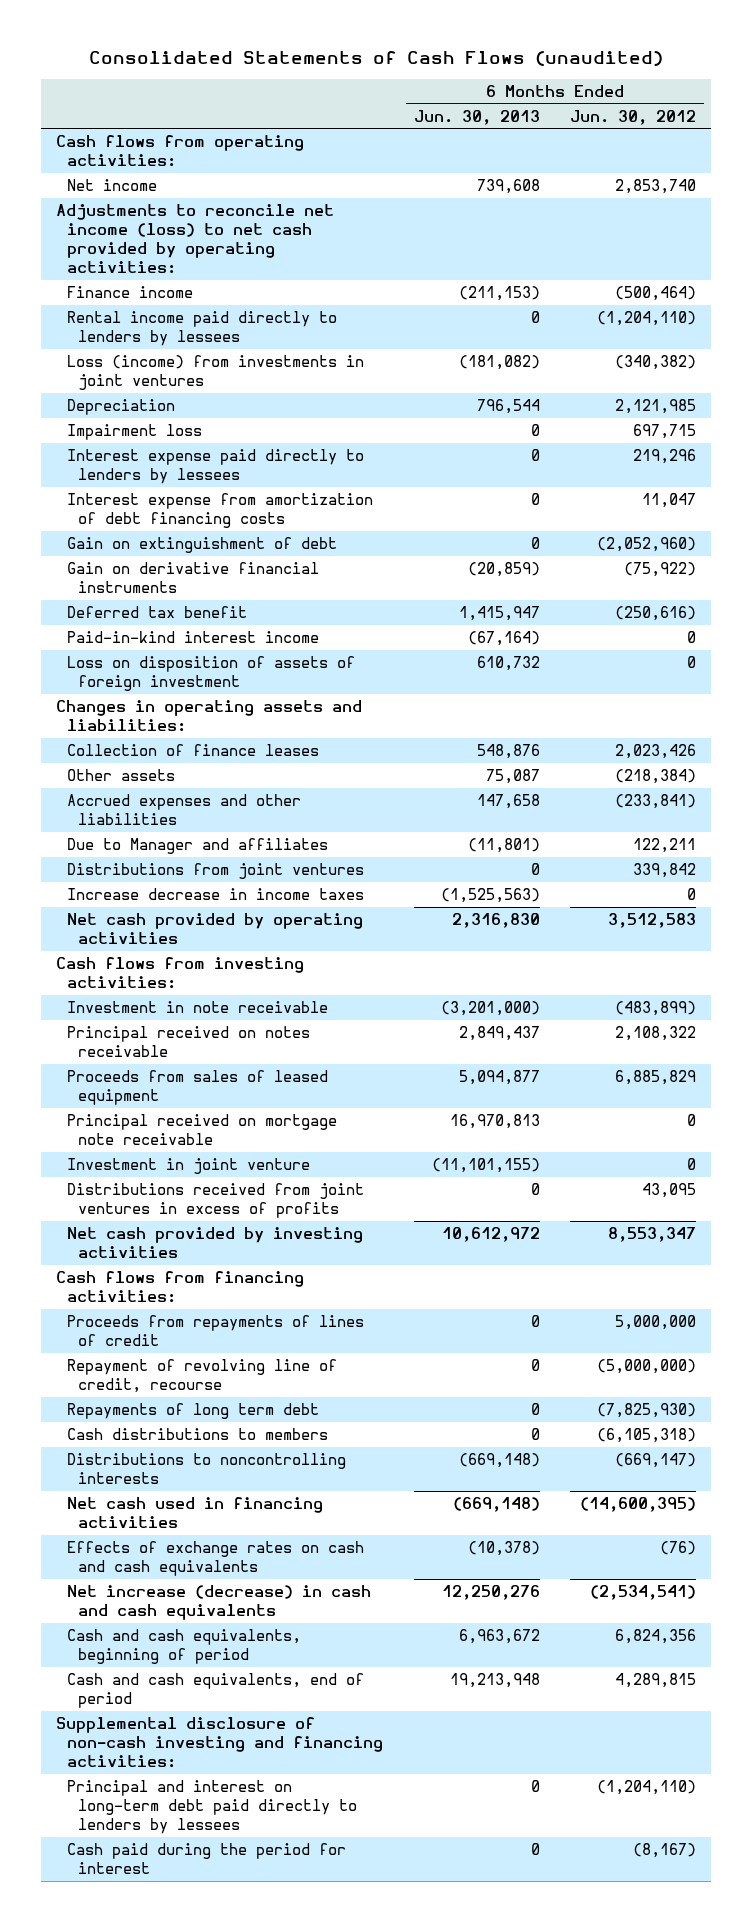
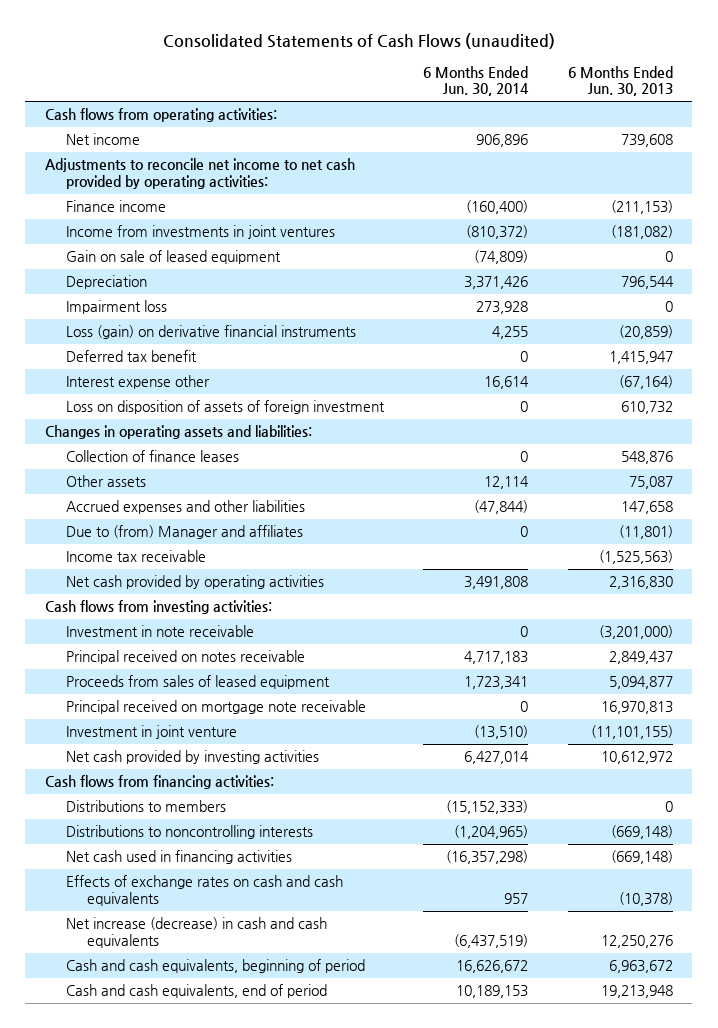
[569,109,696,125] Jun. 30, 2012 -> none
none -> [423,65,530,97] 6 Months Ended Jun. 30, 2014
[55,204,334,275] Adjustments to reconcile net income (loss) to net cash provided by operating activities: -> [44,158,355,189] Adjustments to reconcile net income to net cash provided by operating activities:
[67,311,338,347] Rental income paid directly to lenders by lessees -> none
[67,355,365,391] Loss (income) from investments in joint ventures -> [66,225,336,240] Income from investments in joint ventures
none -> [66,250,282,265] Gain on sale of leased equipment
[67,449,365,485] Interest expense paid directly to lenders by lessees -> none
[67,493,374,529] Interest expense from amortization of debt financing costs -> none
[67,537,338,554] Gain on extinguishment of debt -> none
[67,562,320,594] Gain on derivative financial instruments -> [66,325,357,340] Loss (gain) on derivative financial instruments
[67,631,320,644] Paid-in-kind interest income -> [66,375,211,390] Interest expense other
[67,863,365,880] Distributions from joint ventures -> none
[67,838,329,855] Due to Manager and affiliates -> [66,525,304,540] Due to (from) Manager and affiliates
[67,888,365,901] Increase decrease in income taxes -> [66,550,207,563] Income tax receivable
[67,1183,365,1219] Distributions received from joint ventures in excess of profits -> none
[67,1315,365,1347] Proceeds from repayments of lines of credit -> none
[67,1359,338,1394] Repayment of revolving line of credit, recourse -> none
[67,1403,320,1420] Repayments of long term debt -> none
[67,1428,329,1441] Cash distributions to members -> [66,800,227,813] Distributions to members
[55,1717,384,1769] Supplemental disclosure of non-cash investing and financing activities: -> none
[67,1780,358,1835] Principal and interest on long-term debt paid directly to lenders by lessees -> none
[67,1843,347,1875] Cash paid during the period for interest -> none

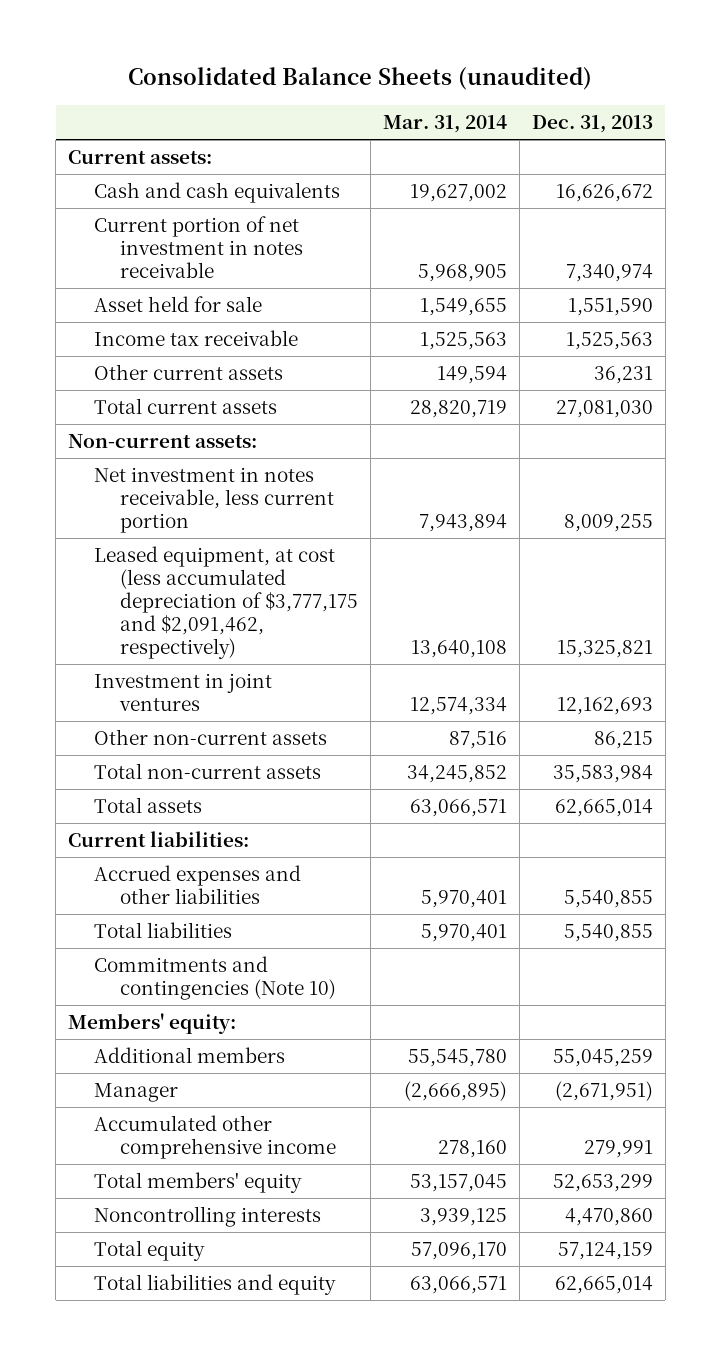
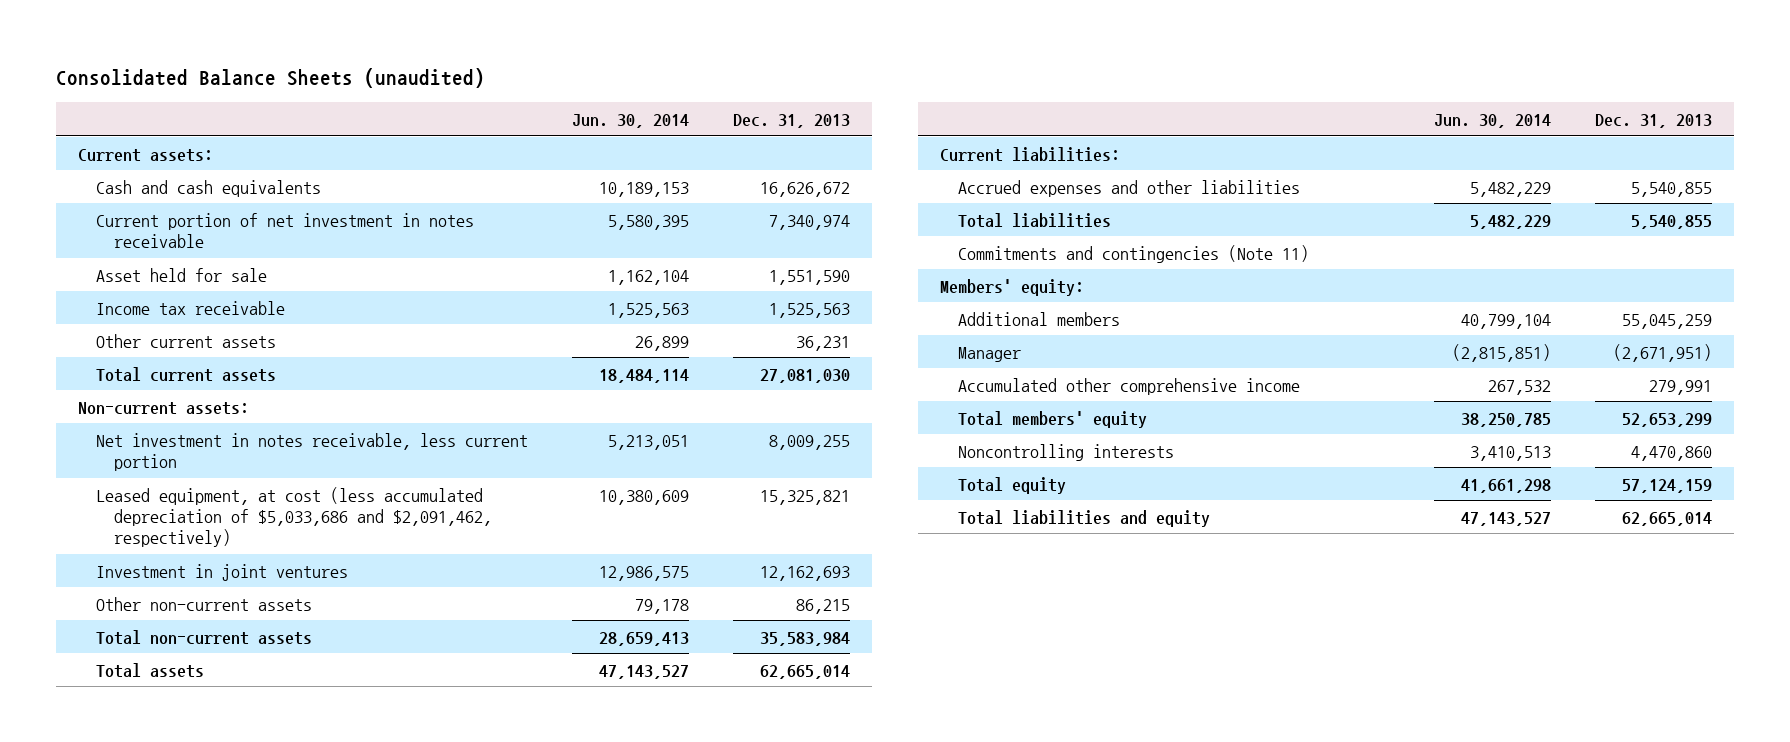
[382,114,507,133] Mar. 31, 2014 -> none
none -> [572,113,690,128] Jun. 30, 2014
[93,546,358,659] Leased equipment, at cost (less accumulated depreciation of $3,777,175 and $2,091,462, respectively) -> [96,486,493,547] Leased equipment, at cost (less accumulated depreciation of $5,033,686 and $2,091,462, respectively)
[93,956,336,1001] Commitments and contingencies (Note 10) -> [957,244,1309,263] Commitments and contingencies (Note 11)

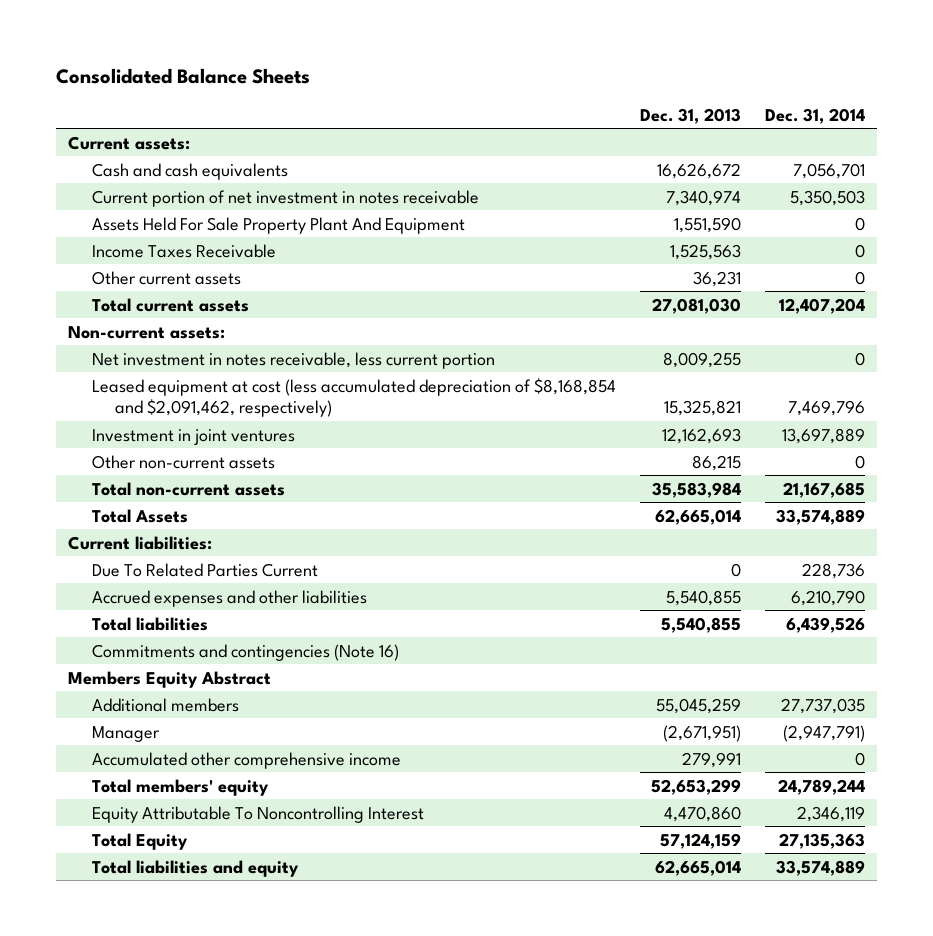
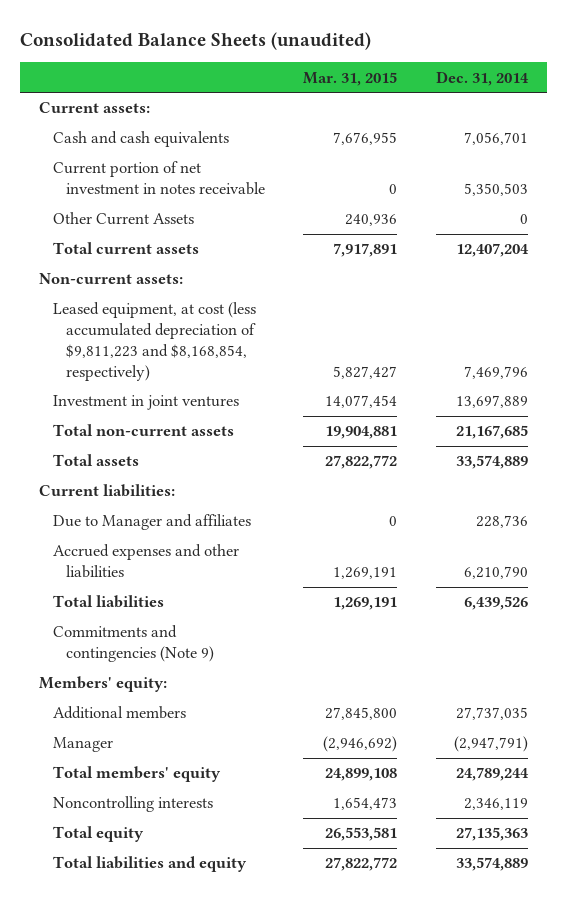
[55,68,310,85] Consolidated Balance Sheets -> [19,31,371,50] Consolidated Balance Sheets (unaudited)
[639,107,741,124] Dec. 31, 2013 -> none
none -> [303,71,398,86] Mar. 31, 2015
[91,216,465,234] Assets Held For Sale Property Plant And Equipment -> none
[91,243,276,258] Income Taxes Receivable -> none
[91,270,241,285] Other current assets -> [52,212,194,226] Other Current Assets
[91,351,495,369] Net investment in notes receivable, less current portion -> none
[91,377,616,417] Leased equipment at cost (less accumulated depreciation of $8,168,854 and $2,091,462, respectively) -> [52,302,257,381] Leased equipment, at cost (less accumulated depreciation of $9,811,223 and $8,168,854, respectively)
[91,454,275,469] Other non-current assets -> none
[91,508,188,523] Total Assets -> [52,454,139,467] Total assets
[91,562,318,577] Due To Related Parties Current -> [52,514,251,531] Due to Manager and affiliates
[91,643,399,661] Commitments and contingencies (Note 16) -> [52,625,215,663] Commitments and contingencies (Note 9)
[67,670,271,688] Members Equity Abstract -> [39,676,168,693] Members' equity:
[91,751,401,769] Accumulated other comprehensive income -> none
[91,805,424,823] Equity Attributable To Noncontrolling Interest -> [52,796,213,813] Noncontrolling interests
[91,832,188,850] Total Equity -> [52,826,144,843] Total equity

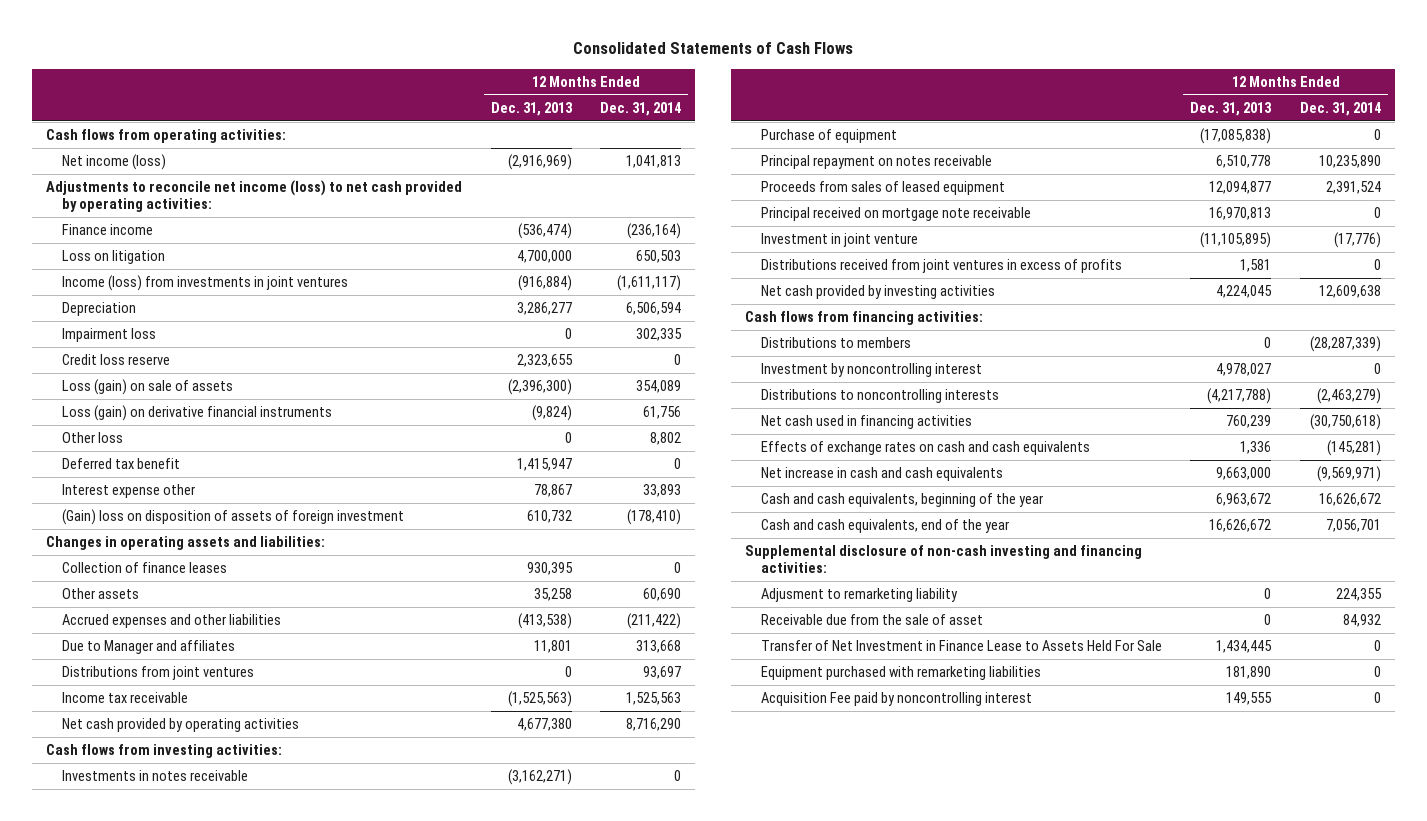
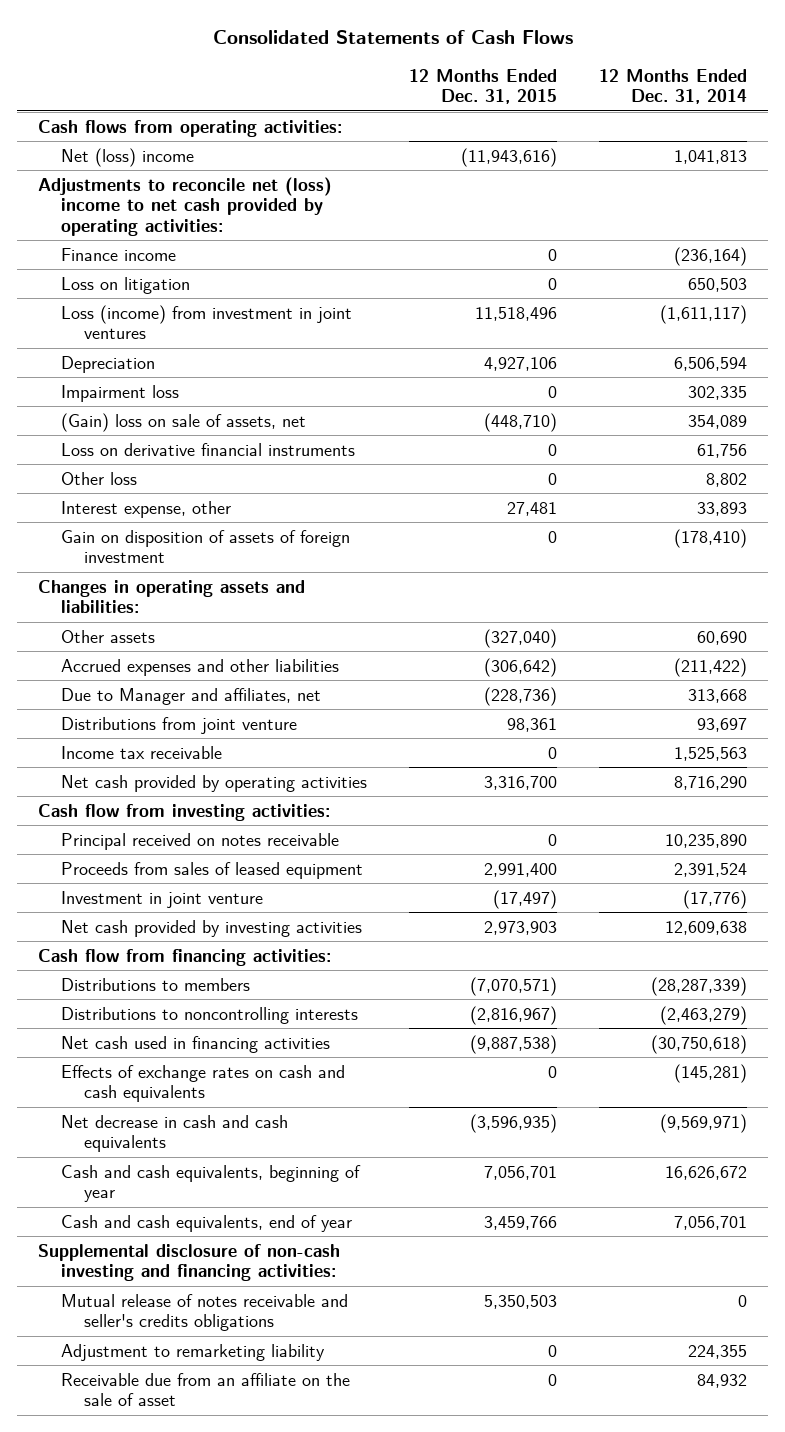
[491,101,574,116] Dec. 31, 2013 -> none
none -> [409,68,558,105] 12 Months Ended Dec. 31, 2015
[62,154,167,171] Net income (loss) -> [61,147,195,167] Net (loss) income
[46,180,463,212] Adjustments to reconcile net income (loss) to net cash provided by operating activities: -> [37,176,332,236] Adjustments to reconcile net (loss) income to net cash provided by operating activities:
[62,275,349,292] Income (loss) from investments in joint ventures -> [61,304,353,340] Loss (income) from investment in joint ventures
[62,354,171,366] Credit loss reserve -> none
[62,379,234,396] Loss (gain) on sale of assets -> [61,412,307,432] (Gain) loss on sale of assets, net
[62,405,333,422] Loss (gain) on derivative financial instruments -> [61,442,356,456] Loss on derivative financial instruments
[62,458,181,470] Deferred tax benefit -> none
[62,484,196,499] Interest expense other -> [61,500,232,518] Interest expense, other
[62,509,405,526] (Gain) loss on disposition of assets of foreign investment -> [61,529,351,564] Gain on disposition of assets of foreign investment
[62,562,228,574] Collection of finance leases -> none
[62,640,236,655] Due to Manager and affiliates -> [61,687,322,705] Due to Manager and affiliates, net
[62,666,255,681] Distributions from joint ventures -> [61,716,298,734] Distributions from joint venture
[62,770,249,782] Investments in notes receivable -> none
[761,129,898,144] Purchase of equipment -> none
[46,744,283,759] Cash flows from investing activities: -> [37,803,330,821] Cash flow from investing activities:
[761,155,993,170] Principal repayment on notes receivable -> [61,832,340,850] Principal received on notes receivable
[761,207,1032,222] Principal received on mortgage note receivable -> none
[761,259,1123,274] Distributions received from joint ventures in excess of profits -> none
[745,311,984,326] Cash flows from financing activities: -> [37,948,331,966] Cash flow from financing activities:
[761,363,983,378] Investment by noncontrolling interest -> none
[761,467,1004,482] Net increase in cash and cash equivalents -> [61,1114,289,1153] Net decrease in cash and cash equivalents
[761,493,1044,508] Cash and cash equivalents, beginning of the year -> [61,1164,362,1203] Cash and cash equivalents, beginning of year
[761,519,1010,534] Cash and cash equivalents, end of the year -> [61,1214,353,1232] Cash and cash equivalents, end of year
[761,640,1163,652] Transfer of Net Investment in Finance Lease to Assets Held For Sale -> none
[761,666,1042,681] Equipment purchased with remarketing liabilities -> none
[761,692,1033,707] Acquisition Fee paid by noncontrolling interest -> none
none -> [61,1293,349,1332] Mutual release of notes receivable and seller's credits obligations
[761,588,959,603] Adjusment to remarketing liability -> [61,1343,326,1361] Adjustment to remarketing liability
[761,614,984,626] Receivable due from the sale of asset -> [61,1372,351,1407] Receivable due from an affiliate on the sale of asset

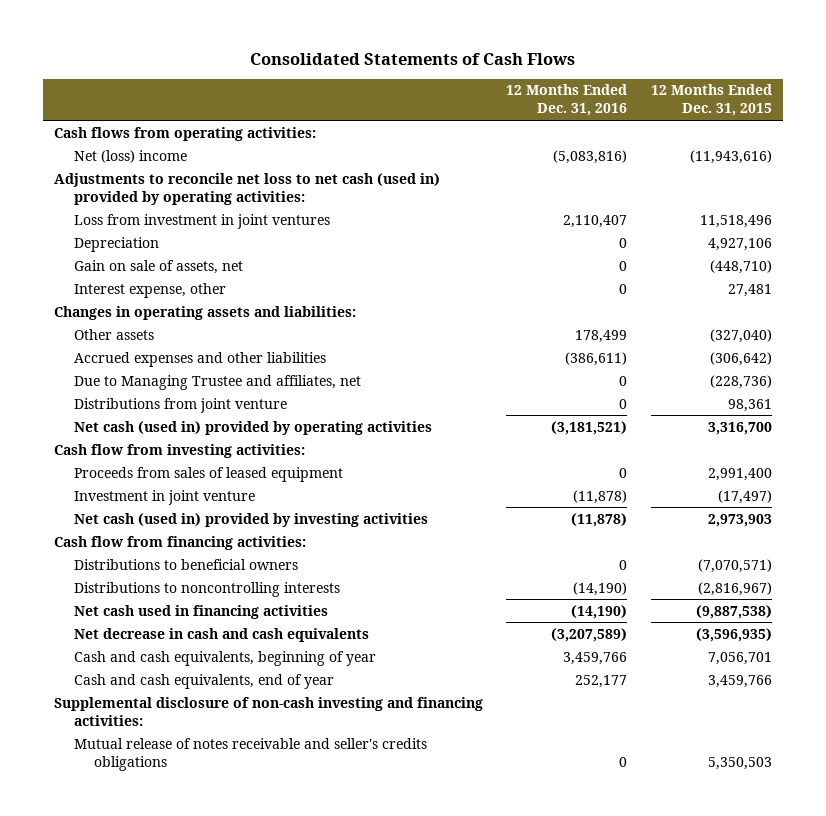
[599,68,748,105] 12 Months Ended Dec. 31, 2014 -> none
none -> [506,84,628,117] 12 Months Ended Dec. 31, 2016
[61,247,177,261] Finance income -> none
[61,276,191,294] Loss on litigation -> none
[37,176,332,236] Adjustments to reconcile net (loss) income to net cash provided by operating activities: -> [54,172,441,205] Adjustments to reconcile net loss to net cash (used in) provided by operating activities:
[61,304,353,340] Loss (income) from investment in joint ventures -> [73,213,330,229] Loss from investment in joint ventures
[61,384,180,402] Impairment loss -> none
[61,442,356,456] Loss on derivative financial instruments -> none
[61,471,138,485] Other loss -> none
[61,412,307,432] (Gain) loss on sale of assets, net -> [73,259,243,274] Gain on sale of assets, net
[61,529,351,564] Gain on disposition of assets of foreign investment -> none
[61,687,322,705] Due to Manager and affiliates, net -> [73,374,361,390] Due to Managing Trustee and affiliates, net
[61,745,223,759] Income tax receivable -> none
[61,774,368,792] Net cash provided by operating activities -> [73,420,432,435] Net cash (used in) provided by operating activities
[61,832,340,850] Principal received on notes receivable -> none
[61,919,363,937] Net cash provided by investing activities -> [73,512,428,527] Net cash (used in) provided by investing activities
[61,977,251,991] Distributions to members -> [73,558,298,570] Distributions to beneficial owners
[61,1064,346,1103] Effects of exchange rates on cash and cash equivalents -> none
[61,1343,326,1361] Adjustment to remarketing liability -> none
[61,1372,351,1407] Receivable due from an affiliate on the sale of asset -> none

